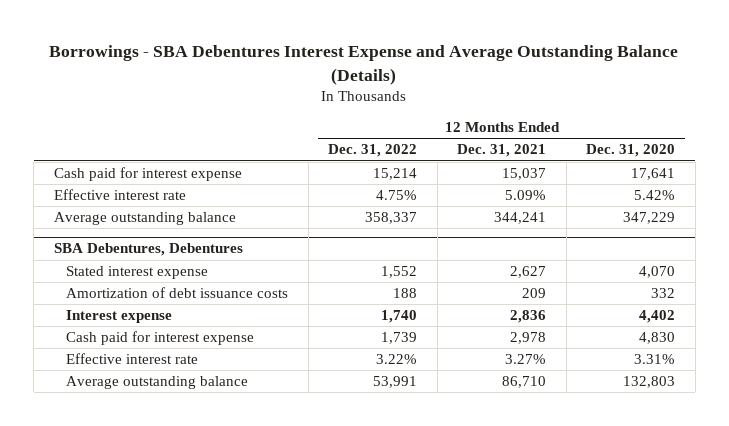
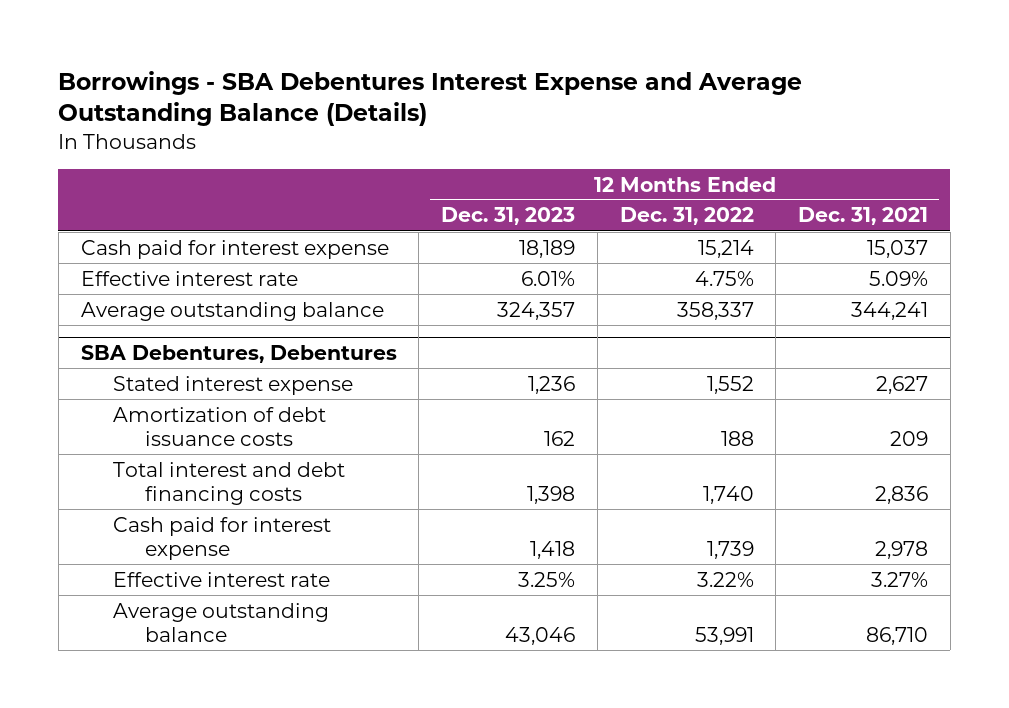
[586,144,676,158] Dec. 31, 2020 -> none
none -> [441,207,576,226] Dec. 31, 2023
[66,310,173,324] Interest expense -> [112,461,345,505] Total interest and debt financing costs

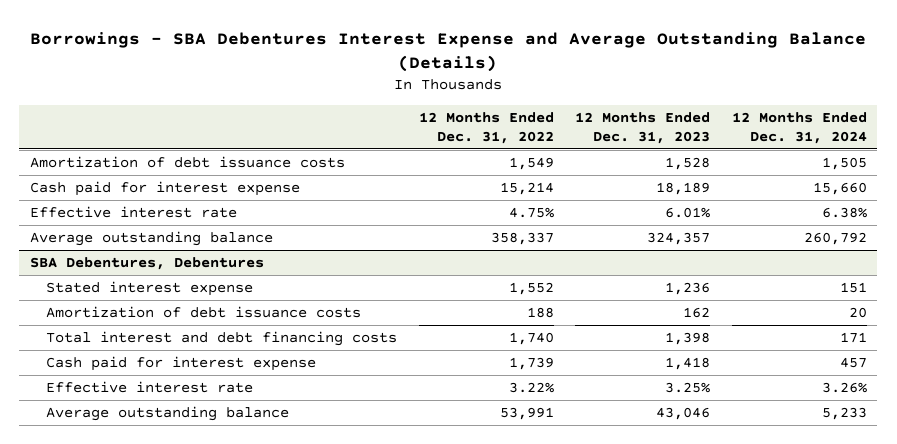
[798,207,929,226] Dec. 31, 2021 -> none
none -> [731,112,867,144] 12 Months Ended Dec. 31, 2024
none -> [30,156,346,169] Amortization of debt issuance costs

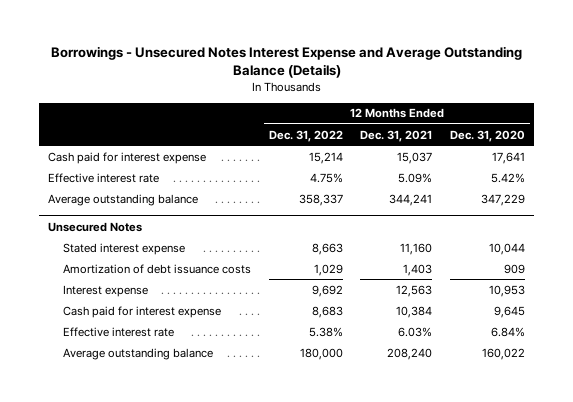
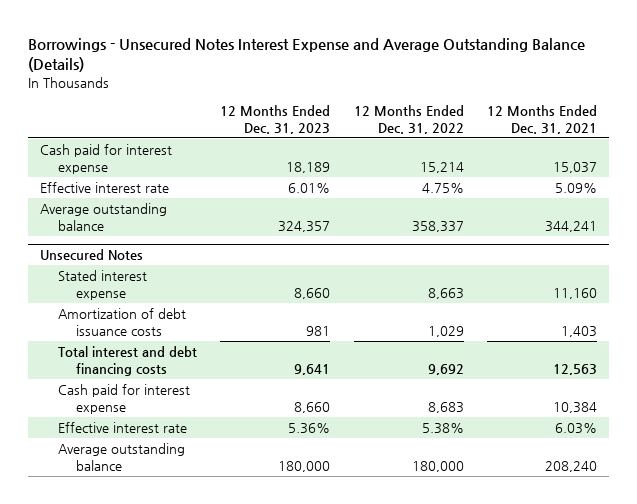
[450,129,526,142] Dec. 31, 2020 -> none
none -> [220,105,331,134] 12 Months Ended Dec. 31, 2023
[62,284,148,297] Interest expense -> [58,346,198,376] Total interest and debt financing costs

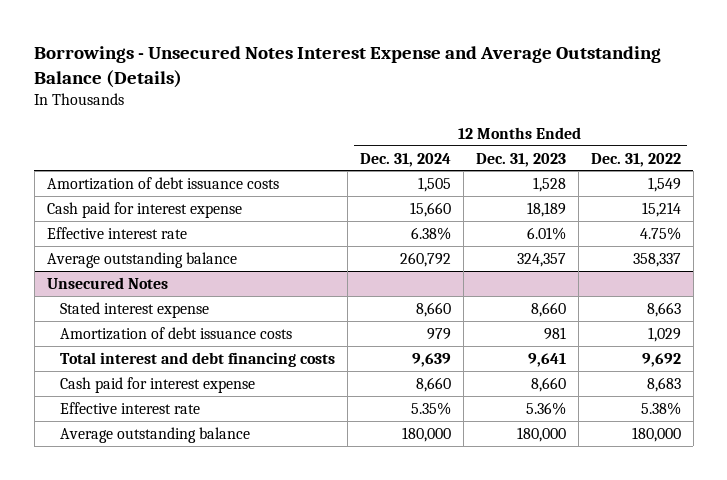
[487,105,598,134] 12 Months Ended Dec. 31, 2021 -> none
none -> [359,152,451,167] Dec. 31, 2024
none -> [46,176,279,190] Amortization of debt issuance costs

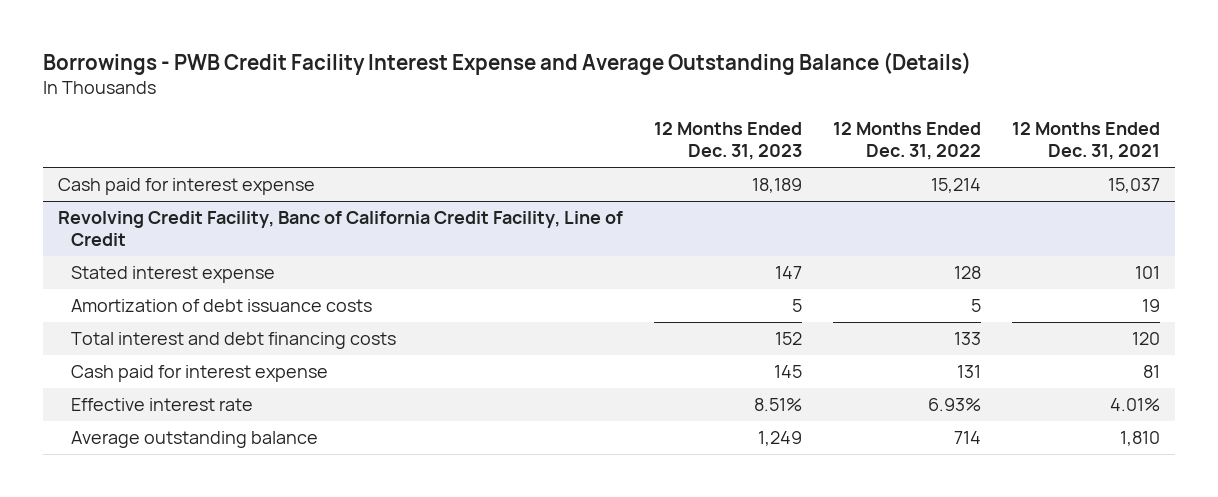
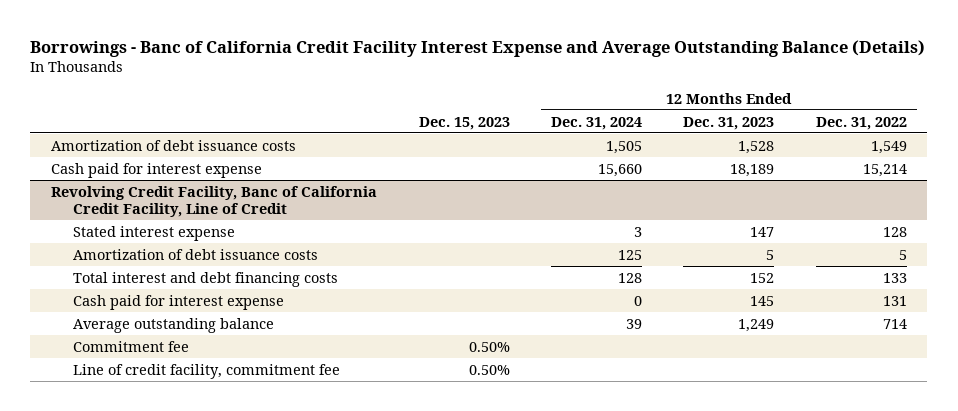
[42,52,971,76] Borrowings - PWB Credit Facility Interest Expense and Average Outstanding Balance (Details) -> [30,39,926,57] Borrowings - Banc of California Credit Facility Interest Expense and Average Outstanding Balance (Details)
[1011,122,1160,161] 12 Months Ended Dec. 31, 2021 -> none
none -> [418,116,510,130] Dec. 15, 2023
none -> [550,116,642,130] Dec. 31, 2024
none -> [51,139,297,151] Amortization of debt issuance costs
[71,398,254,412] Effective interest rate -> none
none -> [72,340,189,352] Commitment fee
none -> [72,363,340,379] Line of credit facility, commitment fee

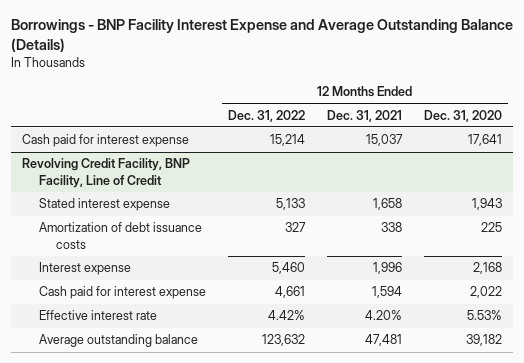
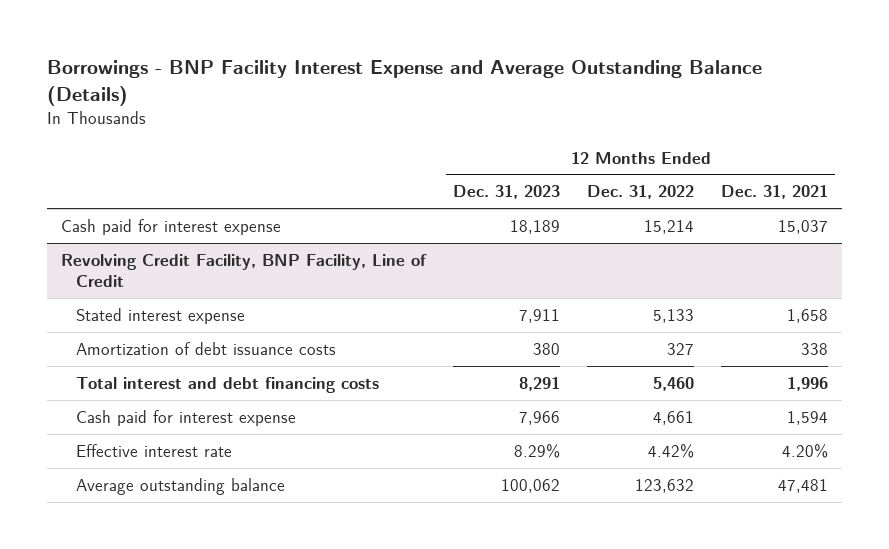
[424,109,503,122] Dec. 31, 2020 -> none
none -> [452,185,560,200] Dec. 31, 2023
[38,262,131,276] Interest expense -> [76,376,380,393] Total interest and debt financing costs

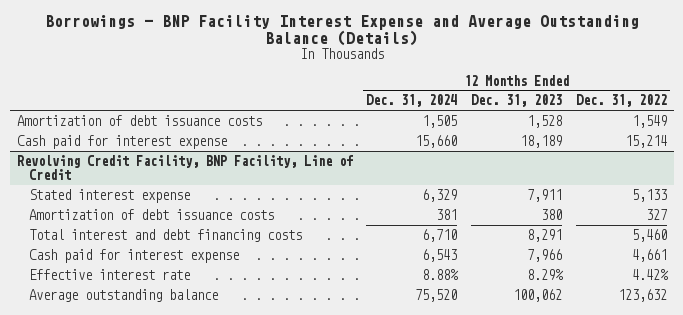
[721,185,829,200] Dec. 31, 2021 -> none
none -> [366,94,458,108] Dec. 31, 2024
none -> [16,115,262,127] Amortization of debt issuance costs

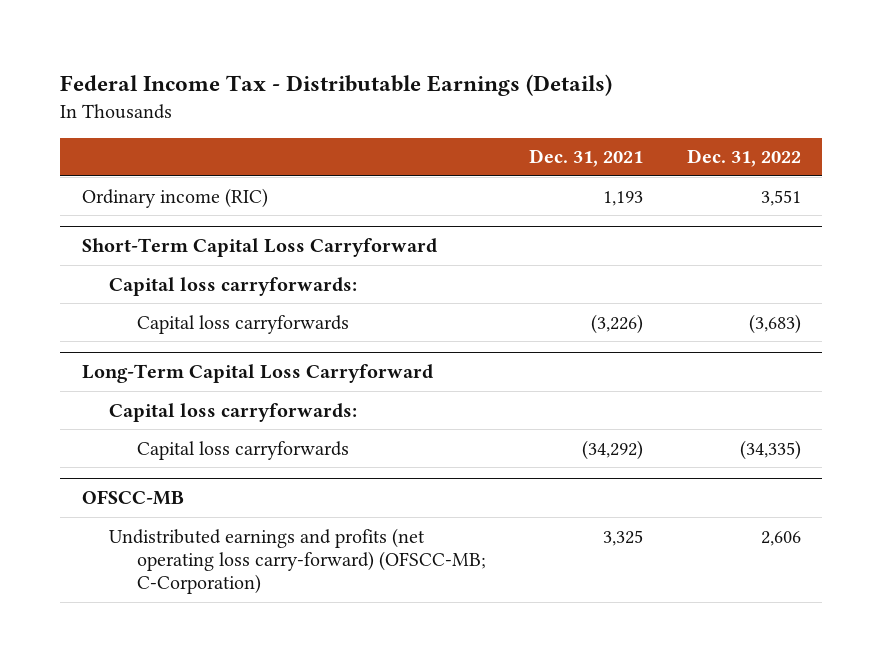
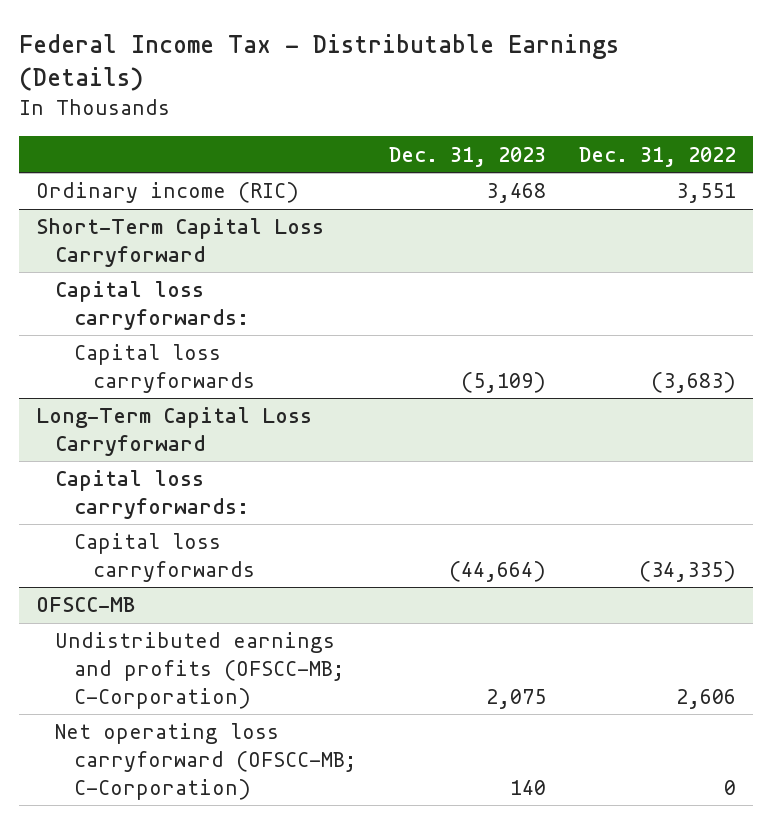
[529,149,644,168] Dec. 31, 2021 -> none
none -> [389,146,547,167] Dec. 31, 2023
none -> [54,632,345,709] Undistributed earnings and profits (OFSCC-MB; C-Corporation)
[109,527,487,595] Undistributed earnings and profits (net operating loss carry-forward) (OFSCC-MB; C-Corporation) -> [54,723,357,800] Net operating loss carryforward (OFSCC-MB; C-Corporation)
[760,530,801,546] 2,606 -> [724,779,737,795] 0

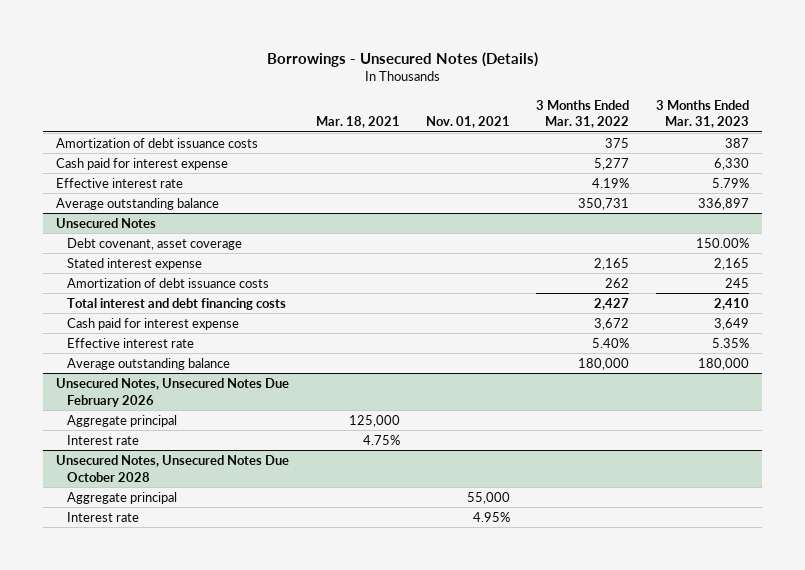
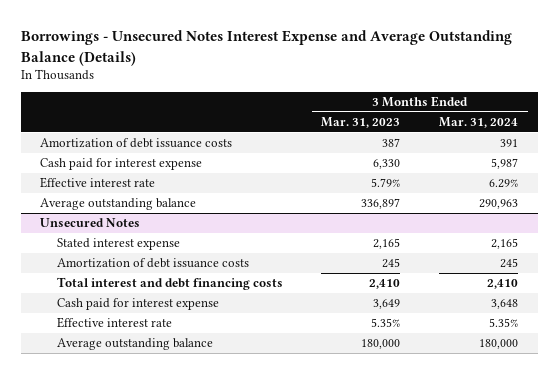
[266,51,538,67] Borrowings - Unsecured Notes (Details) -> [20,30,512,66] Borrowings - Unsecured Notes Interest Expense and Average Outstanding Balance (Details)
[315,116,400,129] Mar. 18, 2021 -> none
[426,116,511,129] Nov. 01, 2021 -> none
[536,99,630,129] 3 Months Ended Mar. 31, 2022 -> none
none -> [439,117,519,129] Mar. 31, 2024
[67,237,243,250] Debt covenant, asset coverage -> none
[56,377,290,407] Unsecured Notes, Unsecured Notes Due February 2026 -> none
[67,414,178,427] Aggregate principal -> none
[67,434,140,445] Interest rate -> none
[56,454,290,482] Unsecured Notes, Unsecured Notes Due October 2028 -> none
[67,491,178,504] Aggregate principal -> none
[67,511,140,522] Interest rate -> none

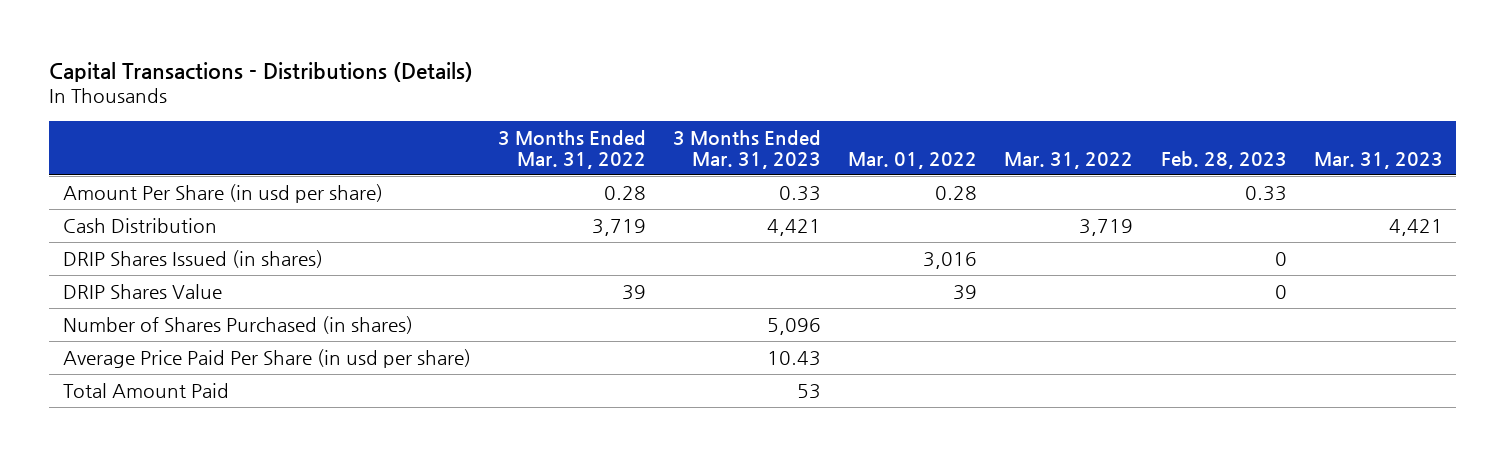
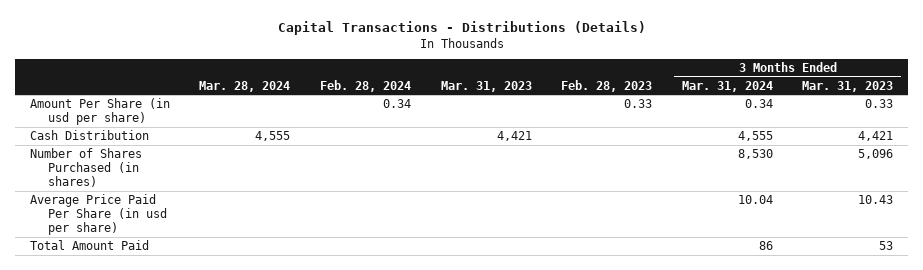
[497,129,646,169] 3 Months Ended Mar. 31, 2022 -> none
[848,151,978,169] Mar. 01, 2022 -> none
[1004,151,1134,169] Mar. 31, 2022 -> none
none -> [199,80,291,92] Mar. 28, 2024
none -> [319,79,411,92] Feb. 28, 2024
none -> [681,80,773,92] Mar. 31, 2024
[62,249,323,268] DRIP Shares Issued (in shares) -> none
[62,283,222,299] DRIP Shares Value -> none

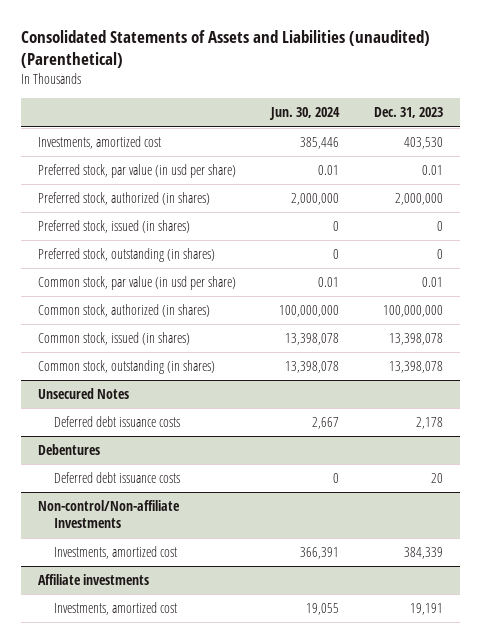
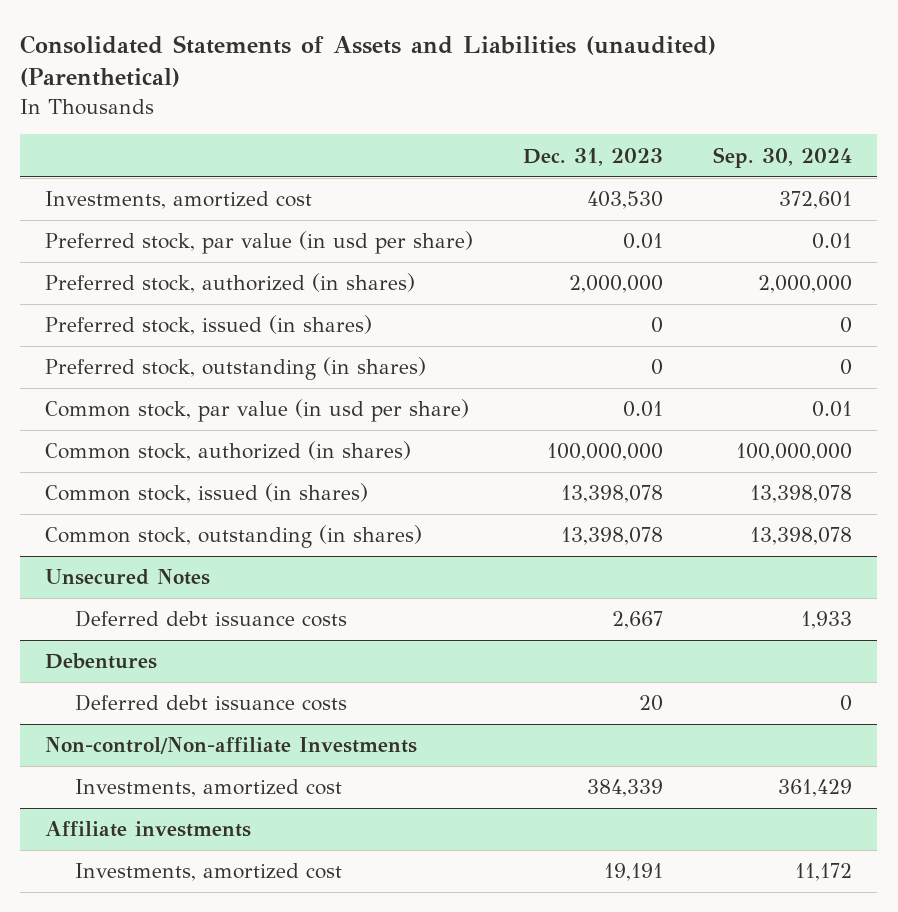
[269,107,341,121] Jun. 30, 2024 -> none
none -> [713,146,853,168] Sep. 30, 2024
[415,417,443,430] 2,178 -> [612,611,664,630] 2,667

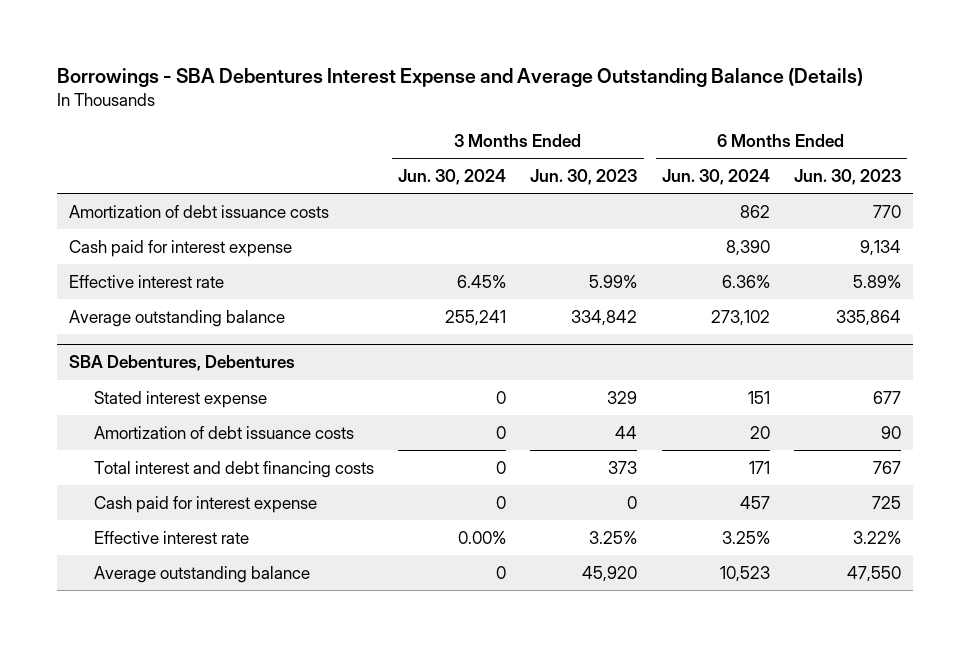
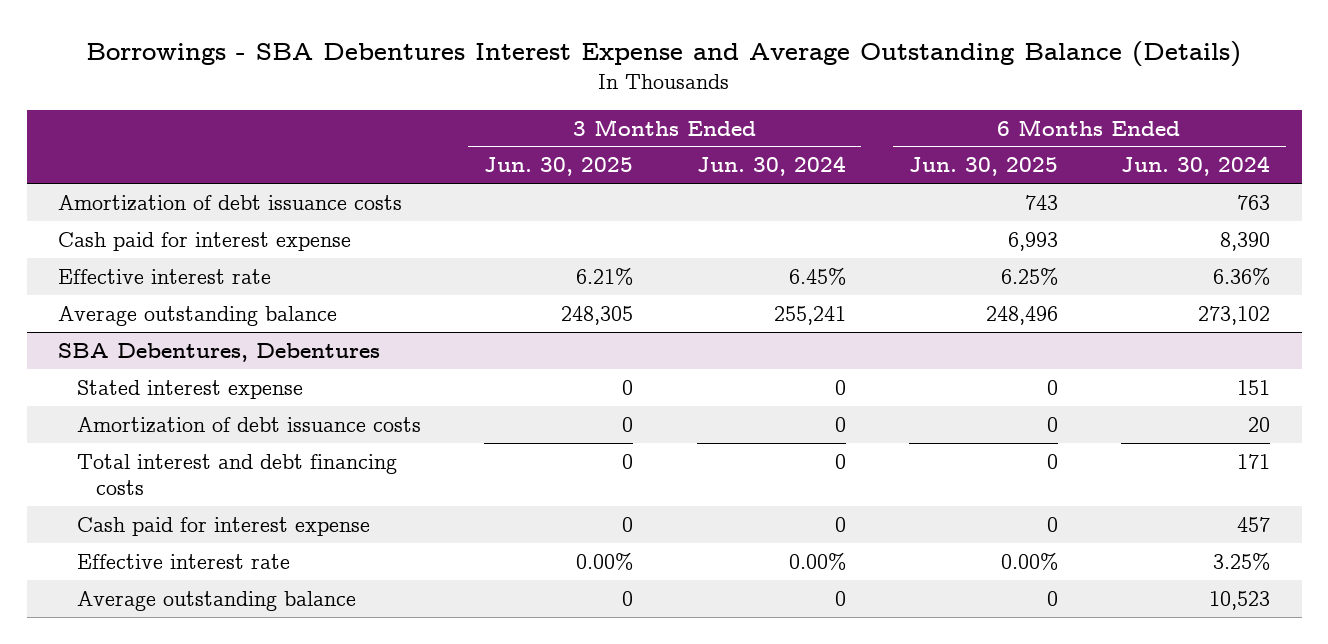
[530,169,638,186] Jun. 30, 2023 -> none
[794,169,902,186] Jun. 30, 2023 -> none
none -> [484,157,634,177] Jun. 30, 2025
none -> [908,157,1058,177] Jun. 30, 2025
[739,204,770,218] 862 -> [1237,194,1271,210] 763

